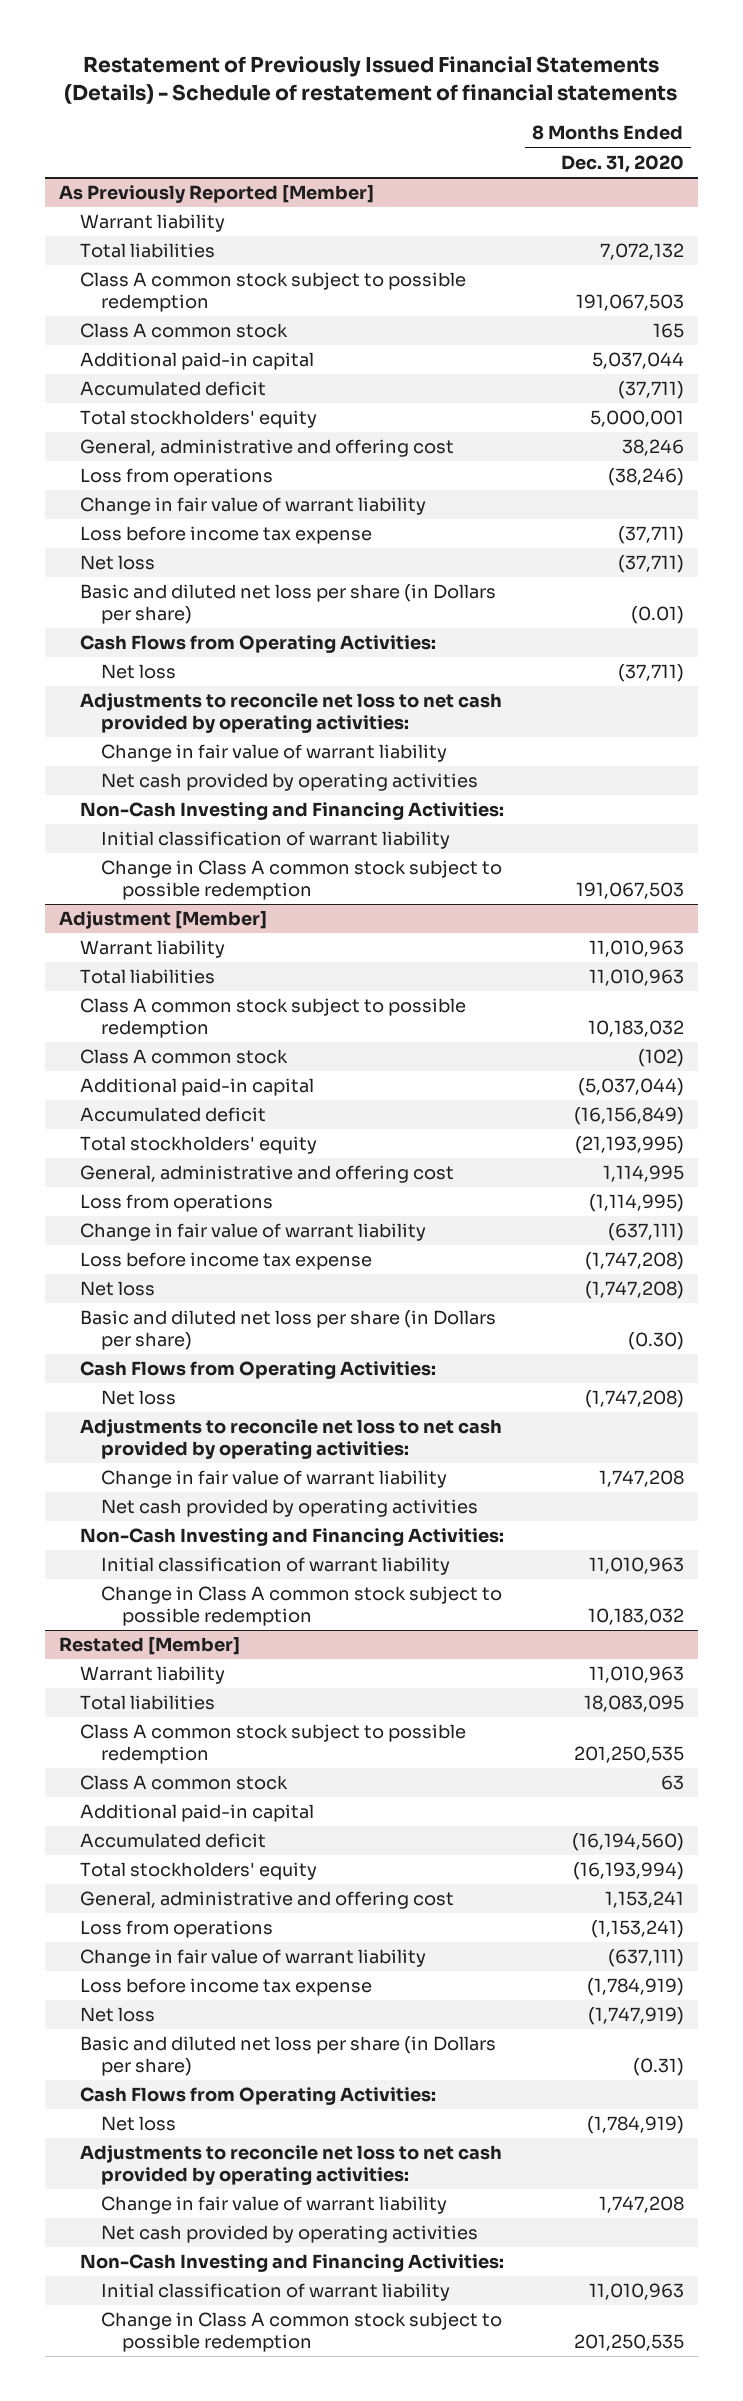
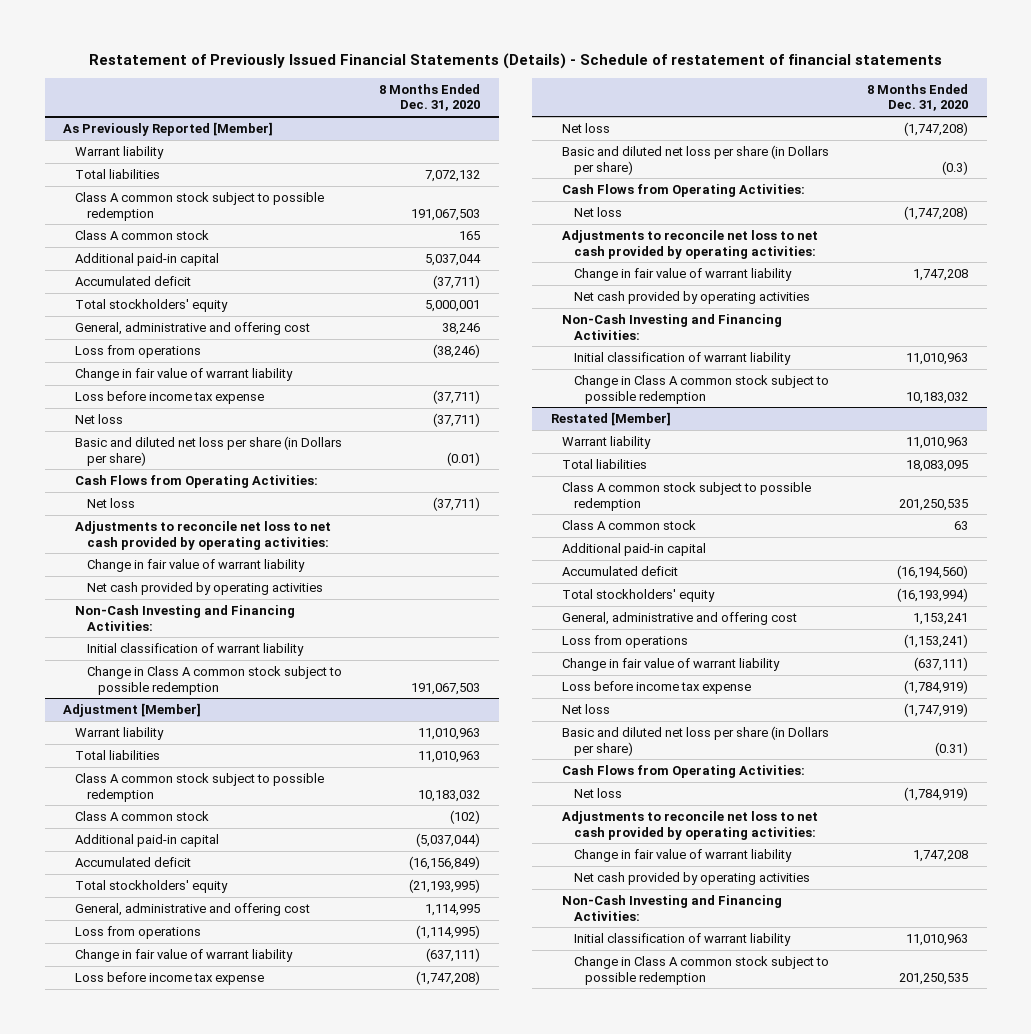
[627,1331,684,1350] (0.30) -> [941,160,968,175] (0.3)

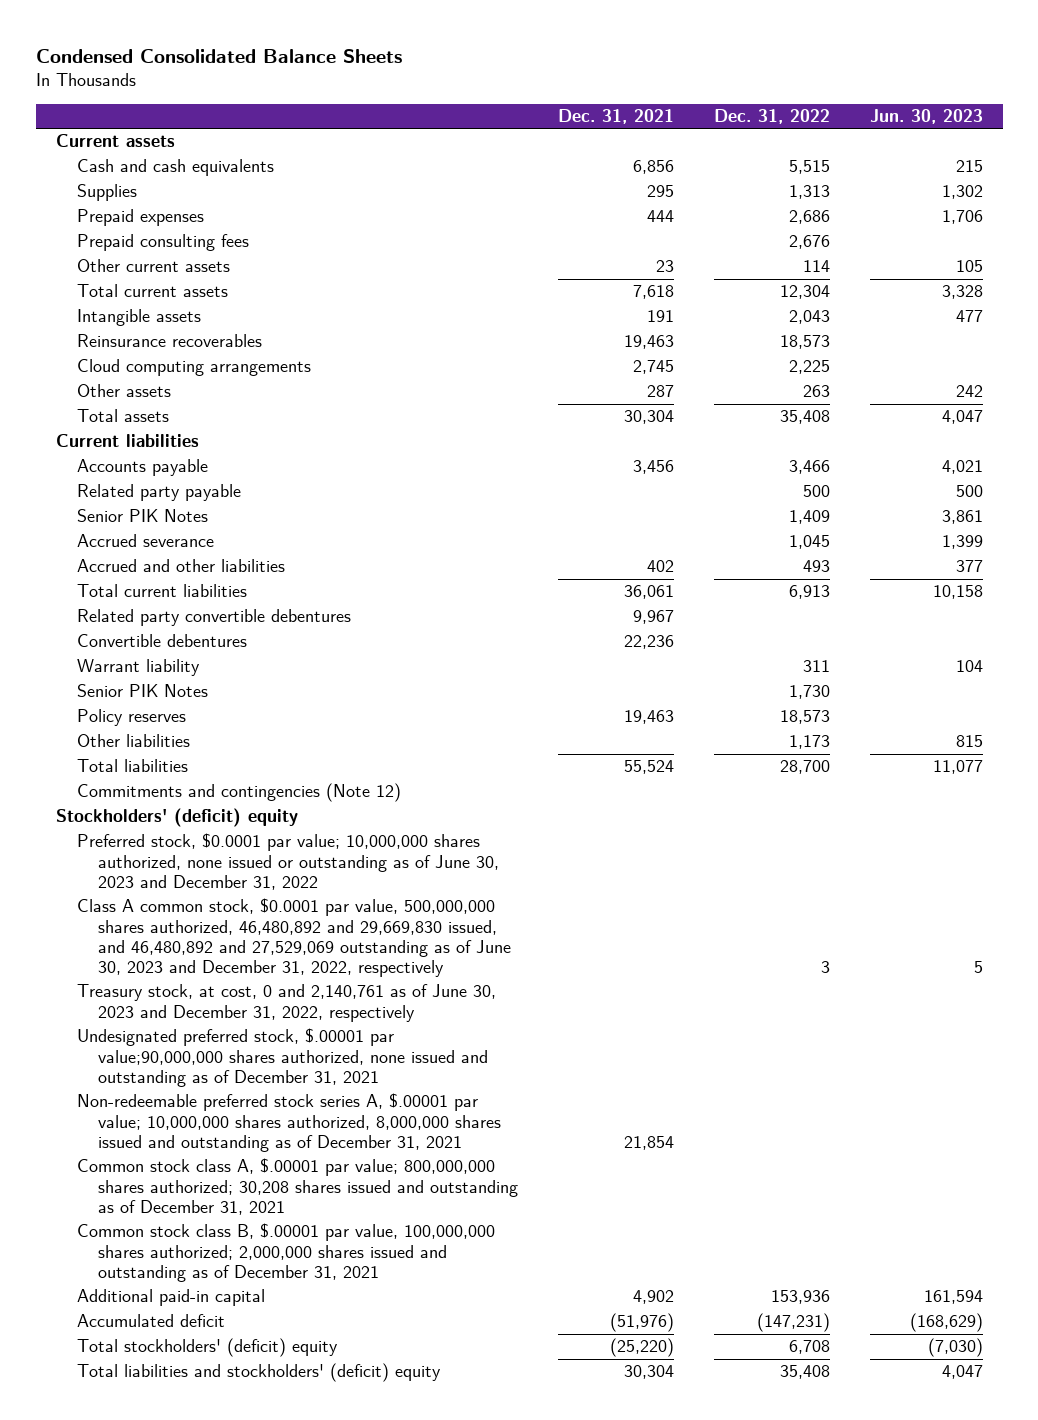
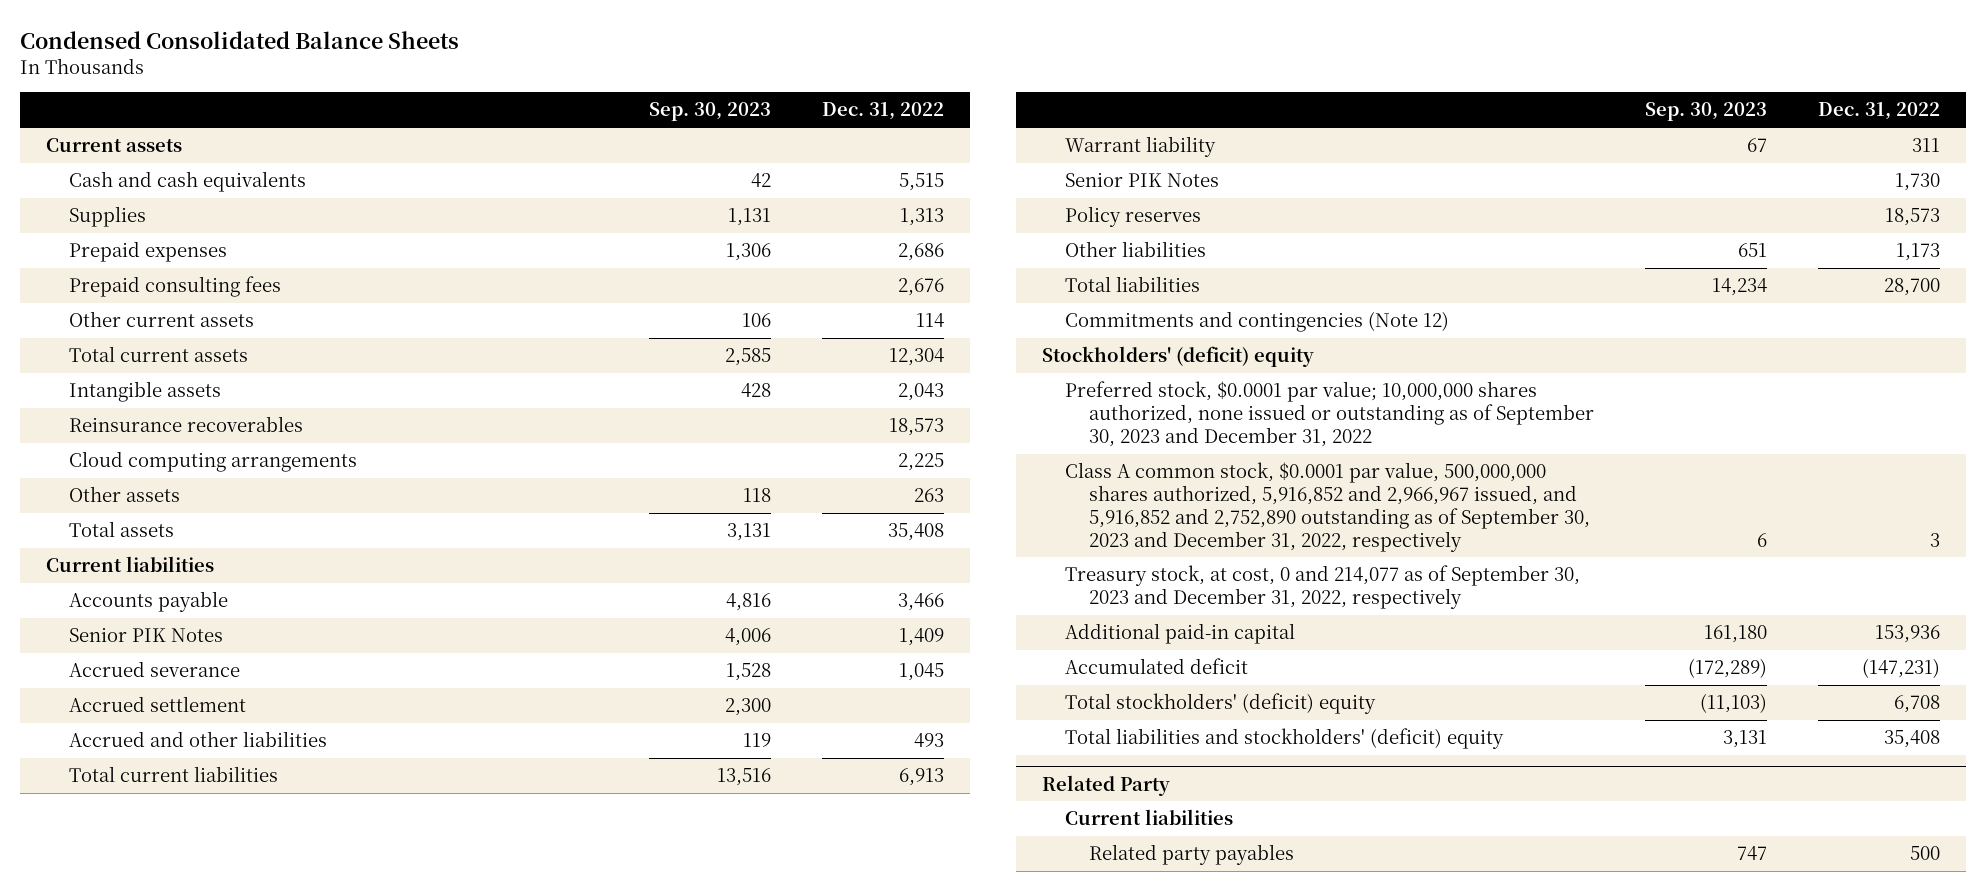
[557,109,674,125] Dec. 31, 2021 -> none
[869,109,983,125] Jun. 30, 2023 -> none
none -> [649,102,772,122] Sep. 30, 2023
[76,484,241,502] Related party payable -> none
none -> [69,696,247,713] Accrued settlement
[76,609,351,627] Related party convertible debentures -> none
[76,634,247,648] Convertible debentures -> none
[76,1028,488,1088] Undesignated preferred stock, $.00001 par value;90,000,000 shares authorized, none issued and outstanding as of December 31, 2021 -> none
[76,1093,501,1153] Non-redeemable preferred stock series A, $.00001 par value; 10,000,000 shares authorized, 8,000,000 shares issued and outstanding as of December 31, 2021 -> none
[76,1158,518,1216] Common stock class A, $.00001 par value; 800,000,000 shares authorized; 30,208 shares issued and outstanding as of December 31, 2021 -> none
[76,1223,495,1283] Common stock class B, $.00001 par value, 100,000,000 shares authorized; 2,000,000 shares issued and outstanding as of December 31, 2021 -> none
[76,833,499,891] Preferred stock, $0.0001 par value; 10,000,000 shares authorized, none issued or outstanding as of June 30, 2023 and December 31, 2022 -> [1065,381,1594,447] Preferred stock, $0.0001 par value; 10,000,000 shares authorized, none issued or outstanding as of September 30, 2023 and December 31, 2022
[76,898,511,978] Class A common stock, $0.0001 par value, 500,000,000 shares authorized, 46,480,892 and 29,669,830 issued, and 46,480,892 and 27,529,069 outstanding as of June 30, 2023 and December 31, 2022, respectively -> [1065,462,1590,552] Class A common stock, $0.0001 par value, 500,000,000 shares authorized, 5,916,852 and 2,966,967 issued, and 5,916,852 and 2,752,890 outstanding as of September 30, 2023 and December 31, 2022, respectively
[76,984,496,1022] Treasury stock, at cost, 0 and 2,140,761 as of June 30, 2023 and December 31, 2022, respectively -> [1065,565,1581,610] Treasury stock, at cost, 0 and 214,077 as of September 30, 2023 and December 31, 2022, respectively
none -> [1041,774,1170,796] Related Party
none -> [1065,809,1234,826] Current liabilities
none -> [1088,844,1294,866] Related party payables

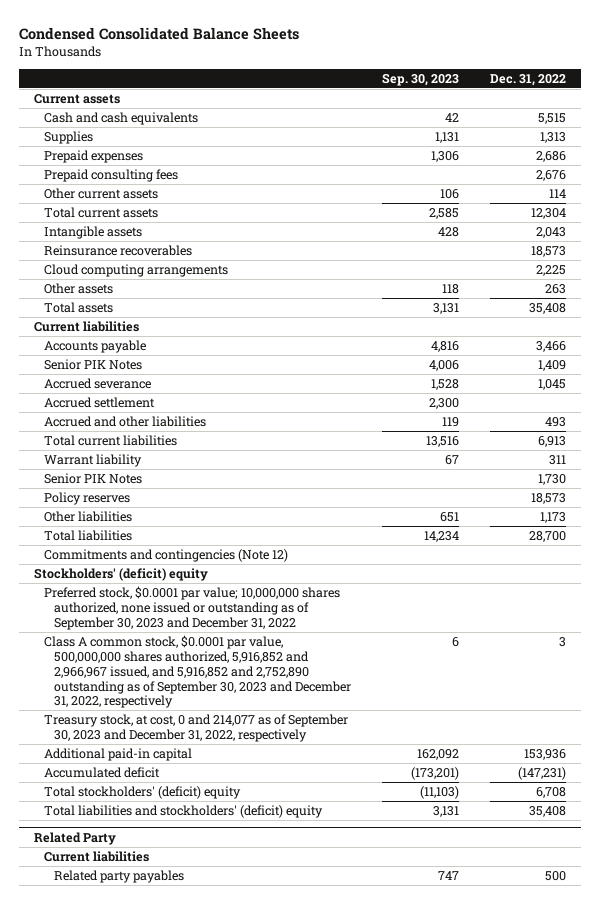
[1704,625,1768,644] 161,180 -> [416,749,459,761] 162,092
[1688,658,1768,679] (172,289) -> [410,767,459,781] (173,201)

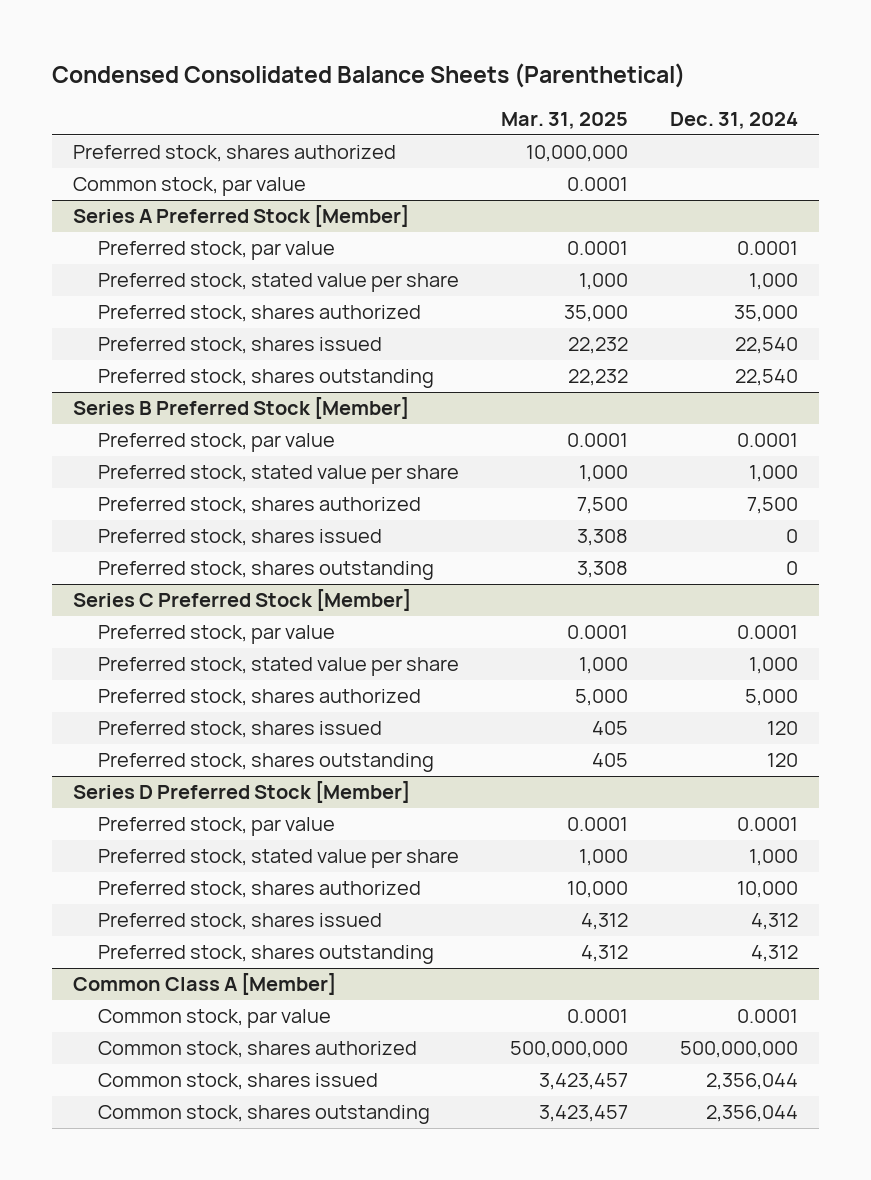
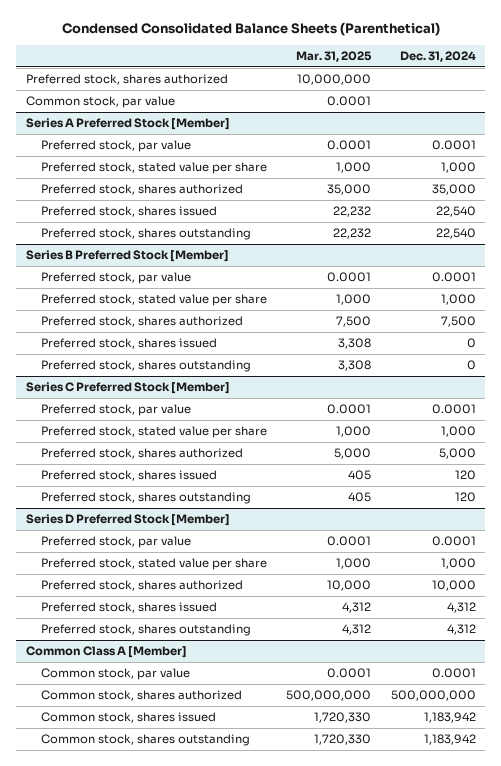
[538,1073,628,1091] 3,423,457 -> [314,712,372,724] 1,720,330
[706,1073,799,1091] 2,356,044 -> [423,712,476,724] 1,183,942
[538,1105,628,1123] 3,423,457 -> [314,734,372,746] 1,720,330
[706,1105,799,1123] 2,356,044 -> [423,734,476,746] 1,183,942

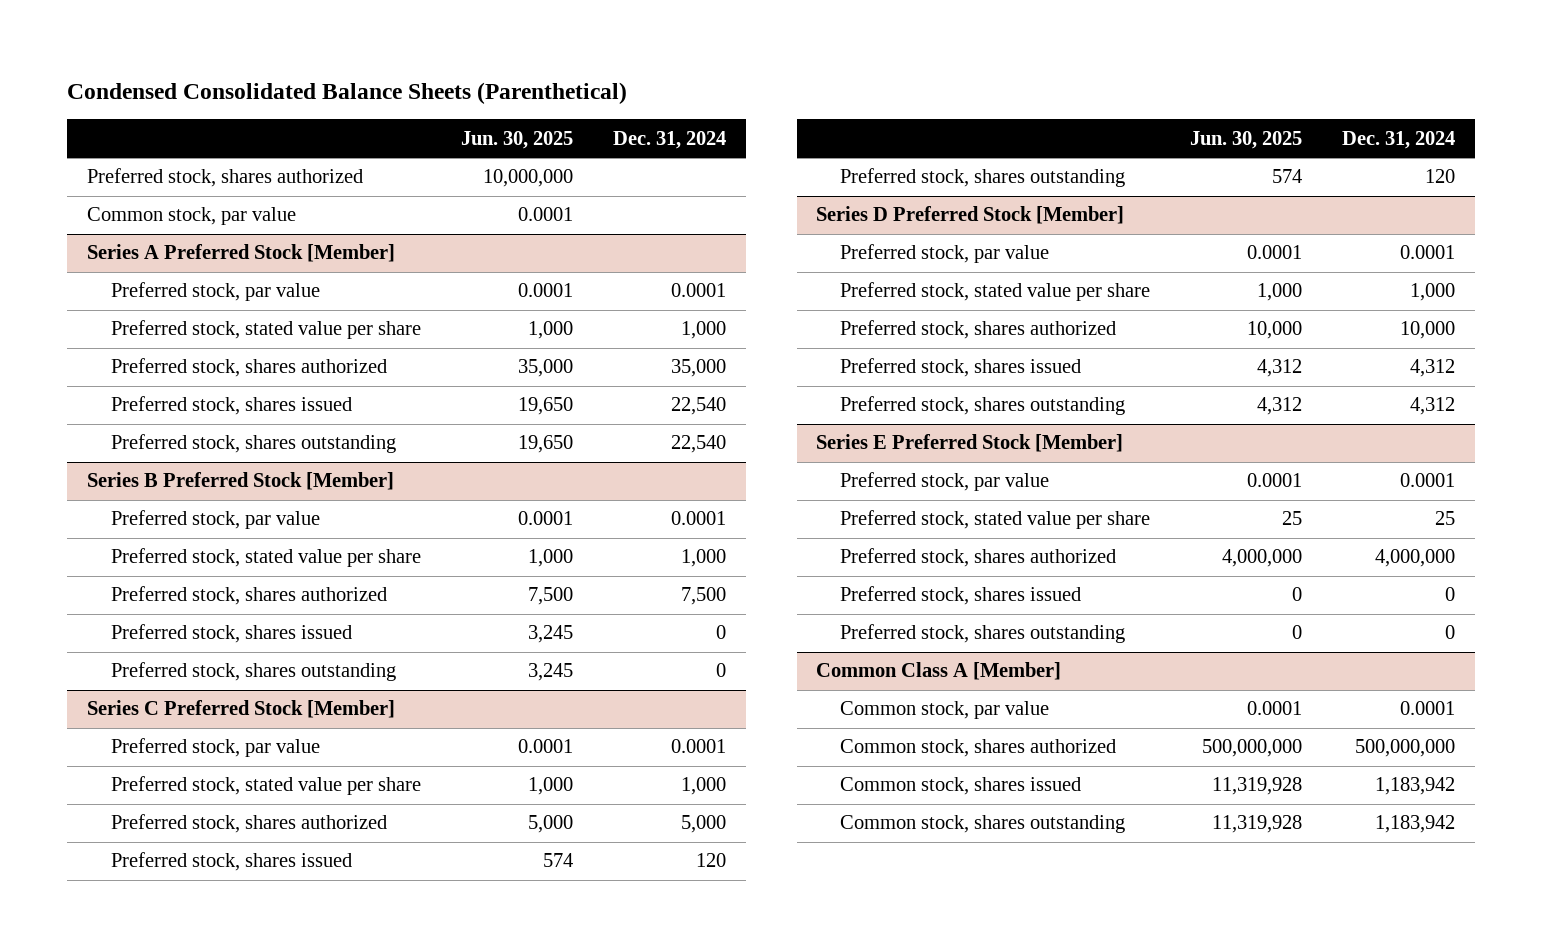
[296,50,373,62] Mar. 31, 2025 -> none
none -> [460,130,573,149] Jun. 30, 2025
none -> [816,434,1124,453] Series E Preferred Stock [Member]
none -> [840,472,1050,492] Preferred stock, par value
none -> [840,510,1151,530] Preferred stock, stated value per share
none -> [840,548,1117,568] Preferred stock, shares authorized
none -> [840,586,1082,606] Preferred stock, shares issued
none -> [840,624,1126,644] Preferred stock, shares outstanding

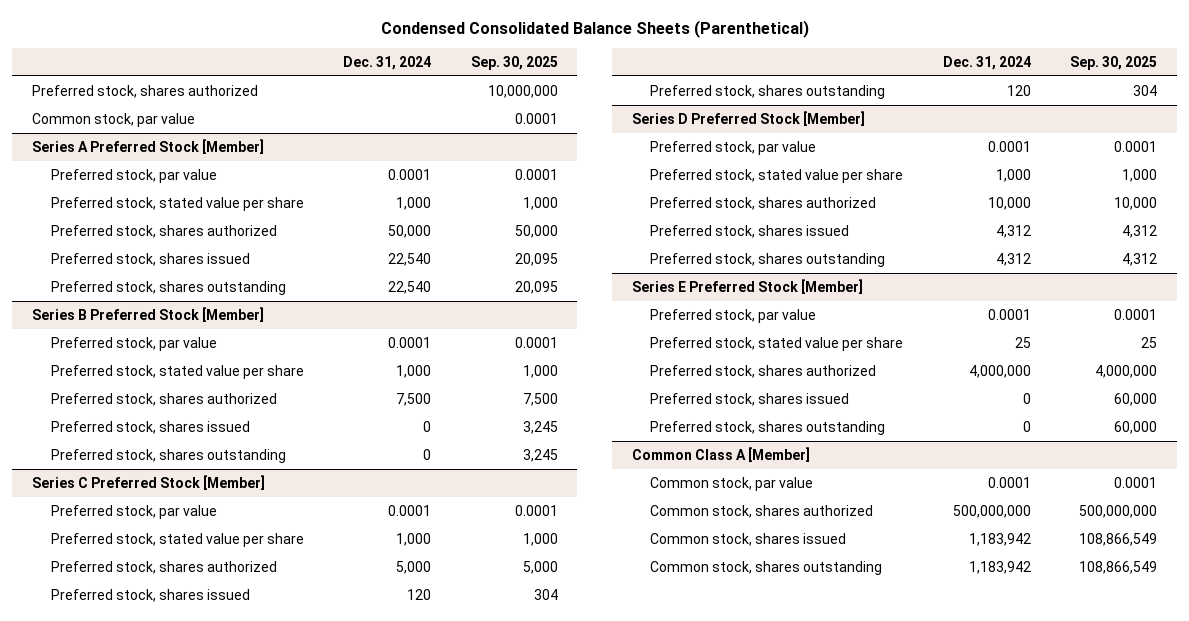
[460,130,573,149] Jun. 30, 2025 -> none
none -> [470,55,558,70] Sep. 30, 2025
[670,359,726,378] 35,000 -> [388,224,432,238] 50,000

